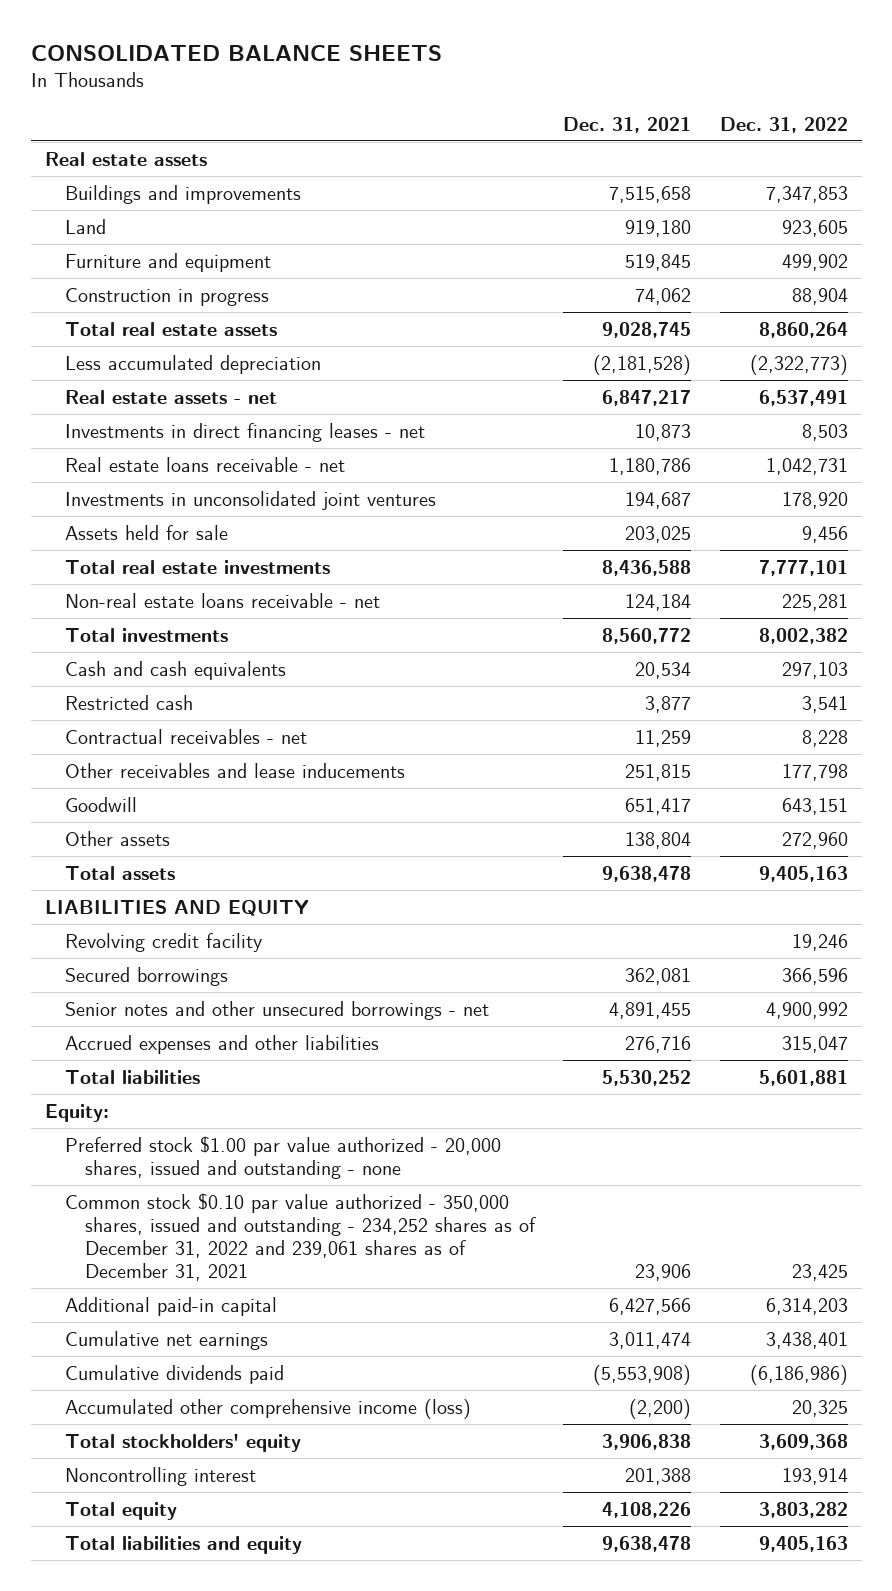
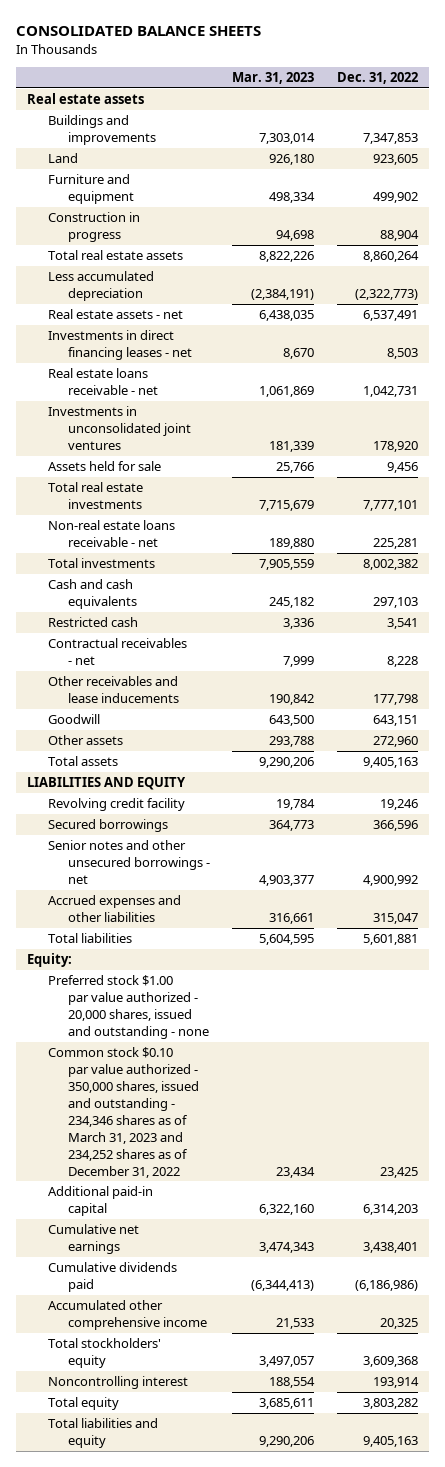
[563,116,692,133] Dec. 31, 2021 -> none
none -> [232,72,315,85] Mar. 31, 2023
[64,1192,537,1281] Common stock $0.10 par value authorized - 350,000 shares, issued and outstanding - 234,252 shares as of December 31, 2022 and 239,061 shares as of December 31, 2021 -> [47,1047,199,1178] Common stock $0.10 par value authorized - 350,000 shares, issued and outstanding - 234,346 shares as of March 31, 2023 and 234,252 shares as of December 31, 2022
[64,1398,471,1419] Accumulated other comprehensive income (loss) -> [47,1300,207,1331] Accumulated other comprehensive income

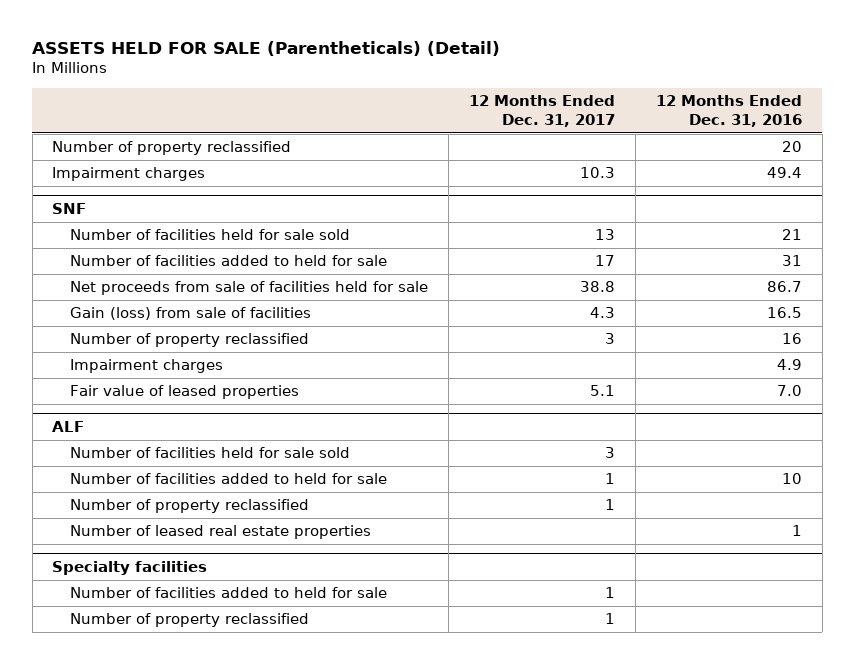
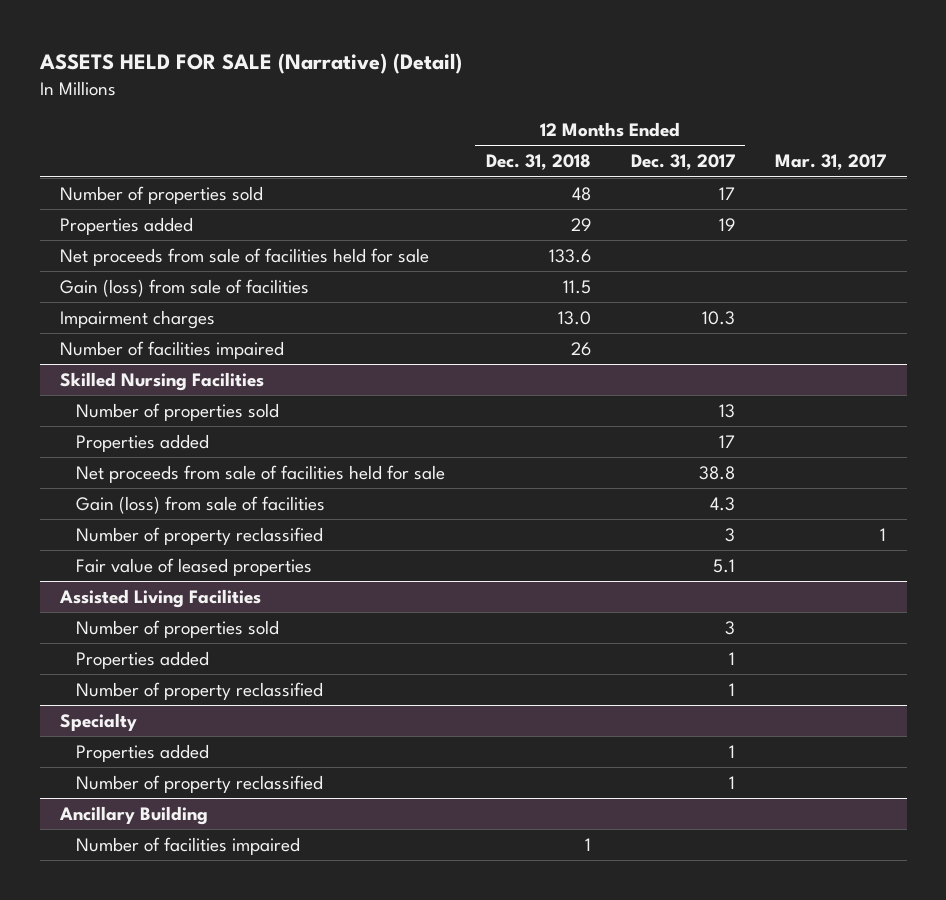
[32,41,501,57] ASSETS HELD FOR SALE (Parentheticals) (Detail) -> [38,53,462,75] ASSETS HELD FOR SALE (Narrative) (Detail)
[655,95,802,127] 12 Months Ended Dec. 31, 2016 -> none
none -> [485,154,591,171] Dec. 31, 2018
none -> [775,154,887,171] Mar. 31, 2017
[52,141,292,156] Number of property reclassified -> none
none -> [59,185,263,204] Number of properties sold
none -> [59,216,193,235] Properties added
none -> [59,247,429,266] Net proceeds from sale of facilities held for sale
none -> [59,278,309,297] Gain (loss) from sale of facilities
[70,229,351,241] Number of facilities held for sale sold -> none
[70,255,388,267] Number of facilities added to held for sale -> none
none -> [59,340,284,359] Number of facilities impaired
[52,202,87,214] SNF -> [59,371,264,391] Skilled Nursing Facilities
none -> [76,402,280,421] Number of properties sold
none -> [76,433,210,452] Properties added
[70,359,224,374] Impairment charges -> none
[70,447,351,459] Number of facilities held for sale sold -> none
[70,473,388,485] Number of facilities added to held for sale -> none
[52,420,85,432] ALF -> [58,588,261,608] Assisted Living Facilities
none -> [76,619,280,638] Number of properties sold
none -> [76,650,210,669] Properties added
[70,525,372,540] Number of leased real estate properties -> none
[70,587,388,599] Number of facilities added to held for sale -> none
[52,560,208,575] Specialty facilities -> [59,712,137,731] Specialty
none -> [76,743,210,762] Properties added
none -> [58,805,208,825] Ancillary Building
none -> [76,836,301,855] Number of facilities impaired

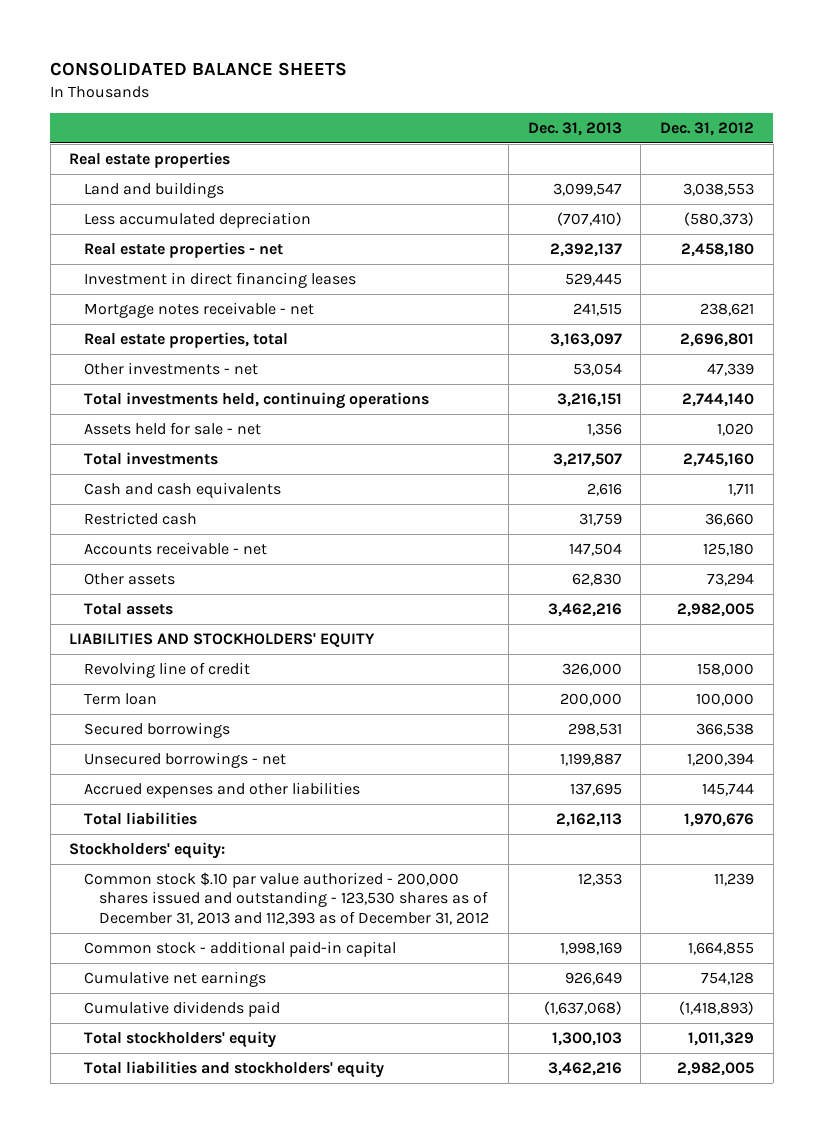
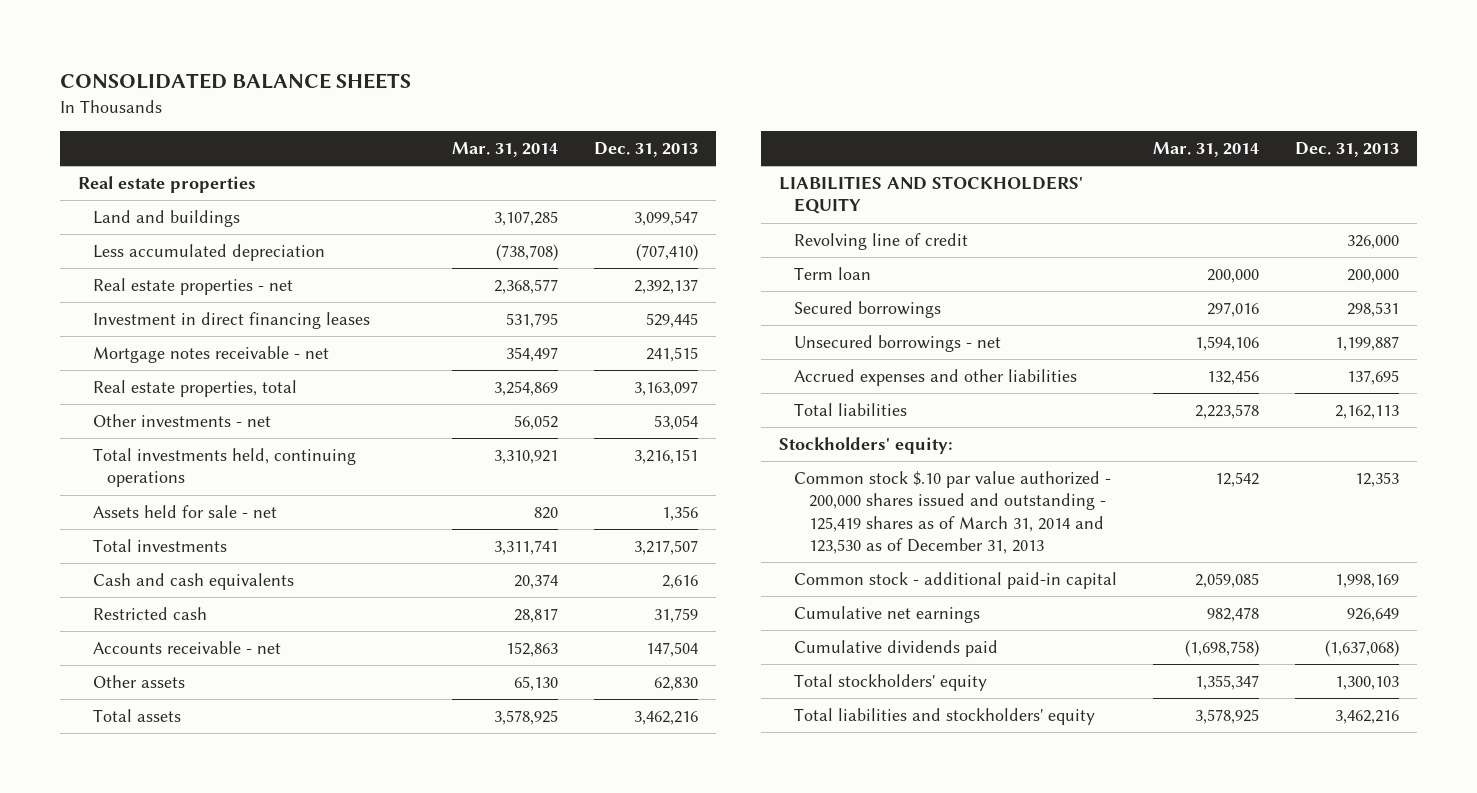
[660,121,755,136] Dec. 31, 2012 -> none
none -> [451,142,558,158] Mar. 31, 2014
[84,872,490,925] Common stock $.10 par value authorized - 200,000 shares issued and outstanding - 123,530 shares as of December 31, 2013 and 112,393 as of December 31, 2012 -> [793,471,1111,555] Common stock $.10 par value authorized - 200,000 shares issued and outstanding - 125,419 shares as of March 31, 2014 and 123,530 as of December 31, 2013

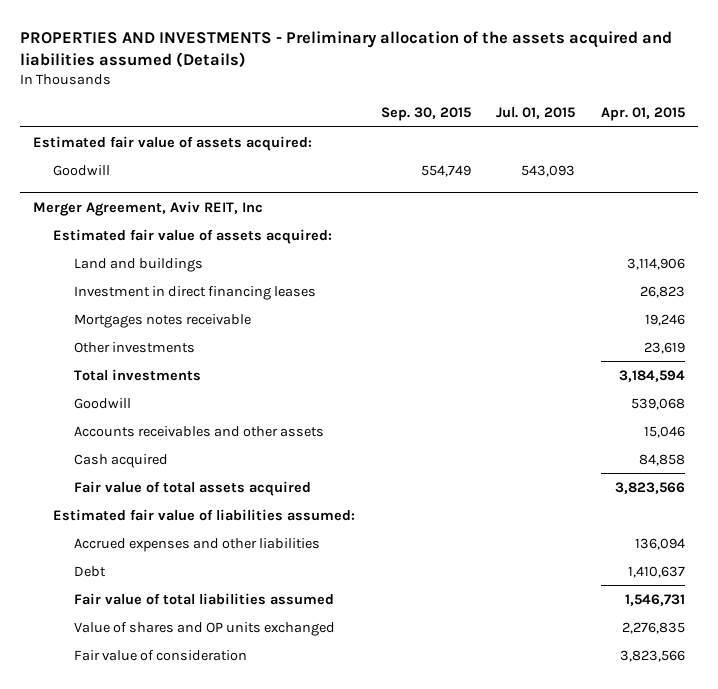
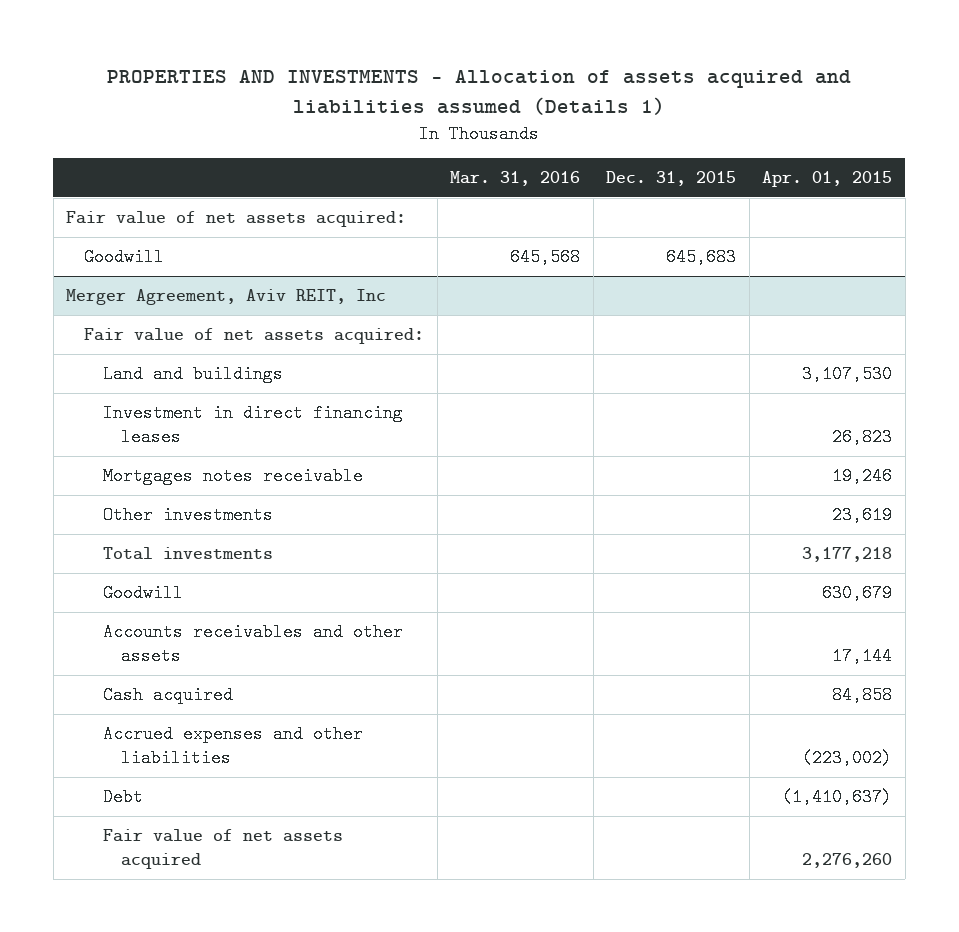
[20,30,673,67] PROPERTIES AND INVESTMENTS - Preliminary allocation of the assets acquired and liabilities assumed (Details) -> [107,69,852,115] PROPERTIES AND INVESTMENTS - Allocation of assets acquired and liabilities assumed (Details 1)
[380,107,471,122] Sep. 30, 2015 -> none
[496,107,576,120] Jul. 01, 2015 -> none
none -> [450,171,581,187] Mar. 31, 2016
none -> [606,171,737,187] Dec. 31, 2015
[33,135,313,151] Estimated fair value of assets acquired: -> [66,211,407,228] Fair value of net assets acquired:
[53,228,333,244] Estimated fair value of assets acquired: -> [84,328,425,345] Fair value of net assets acquired:
[626,257,685,270] 3,114,906 -> [802,365,893,384] 3,107,530
[618,369,685,382] 3,184,594 -> [802,547,893,563] 3,177,218
[630,397,685,410] 539,068 -> [822,584,893,603] 630,679
[643,425,685,438] 15,046 -> [832,647,893,666] 17,144
[73,480,311,496] Fair value of total assets acquired -> none
[53,508,356,521] Estimated fair value of liabilities assumed: -> none
[73,592,334,605] Fair value of total liabilities assumed -> none
[73,621,335,636] Value of shares and OP units exchanged -> none
[634,537,685,550] 136,094 -> [802,749,893,768] (223,002)
[627,565,685,578] 1,410,637 -> [782,788,893,807] (1,410,637)
[73,649,247,661] Fair value of consideration -> [102,829,343,870] Fair value of net assets acquired
[619,649,685,662] 3,823,566 -> [802,853,893,869] 2,276,260

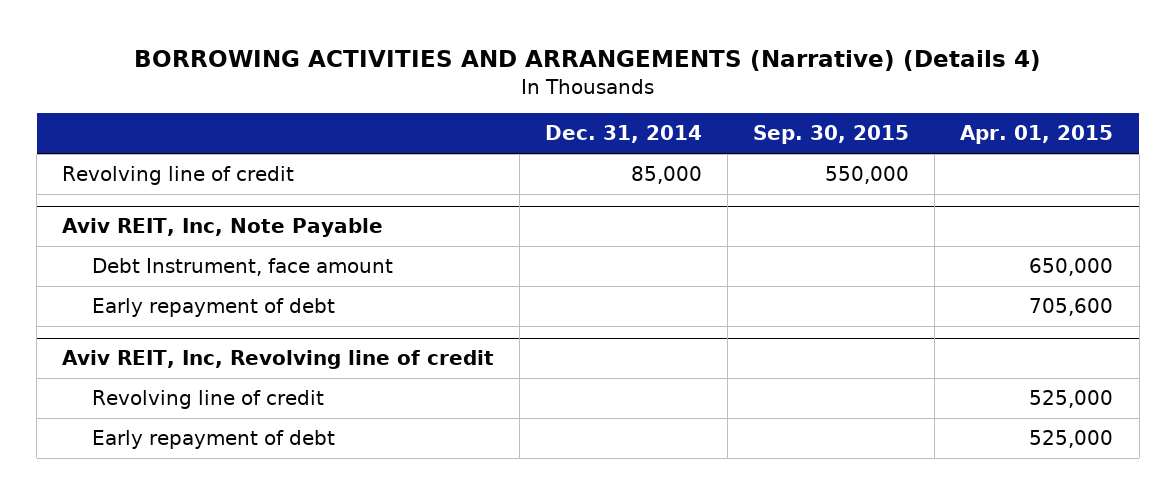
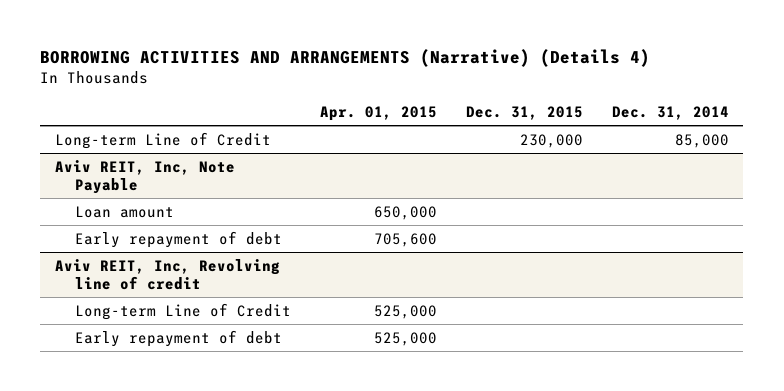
[753,125,910,145] Sep. 30, 2015 -> none
none -> [465,105,583,120] Dec. 31, 2015
[62,166,295,186] Revolving line of credit -> [54,131,271,149] Long-term Line of Credit
[91,258,393,277] Debt Instrument, face amount -> [75,205,175,218] Loan amount
[91,390,324,410] Revolving line of credit -> [75,302,292,320] Long-term Line of Credit

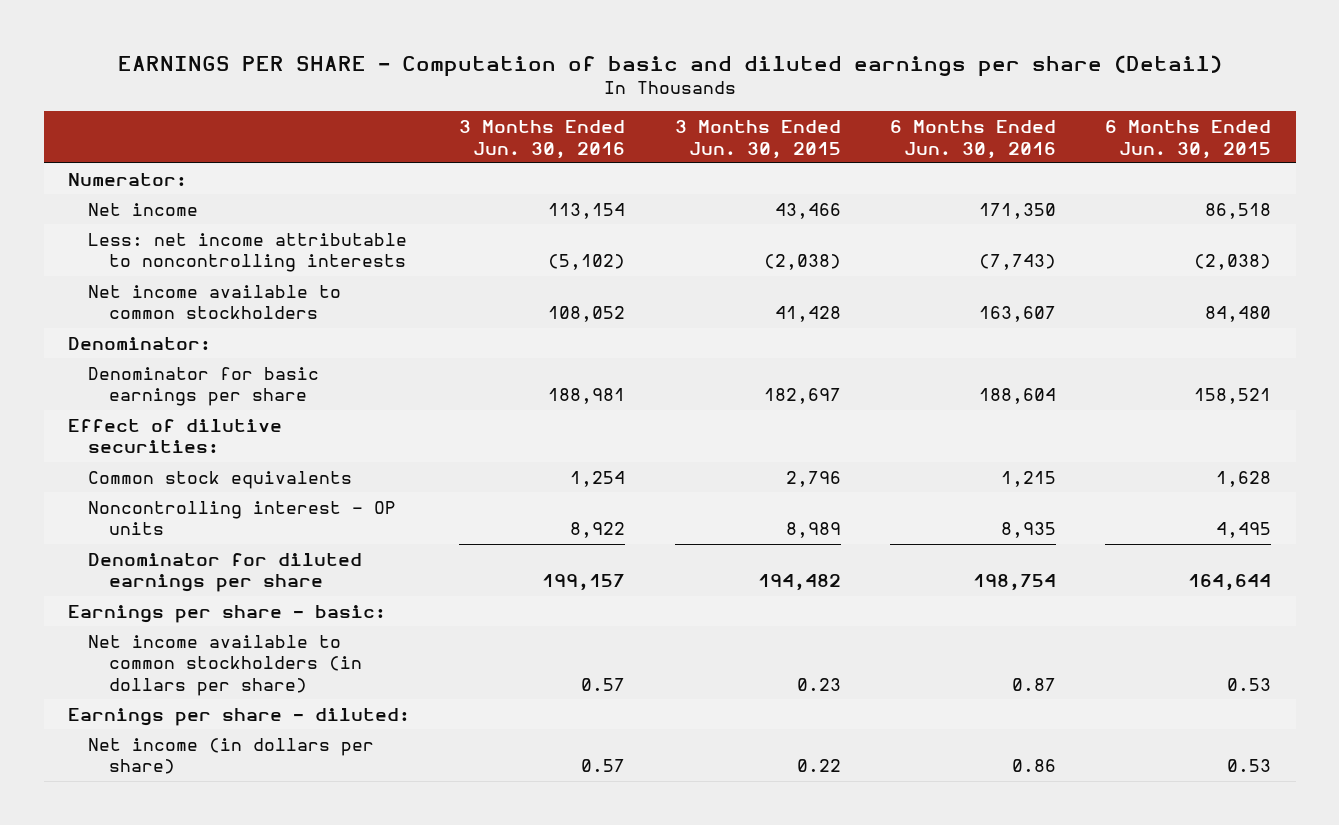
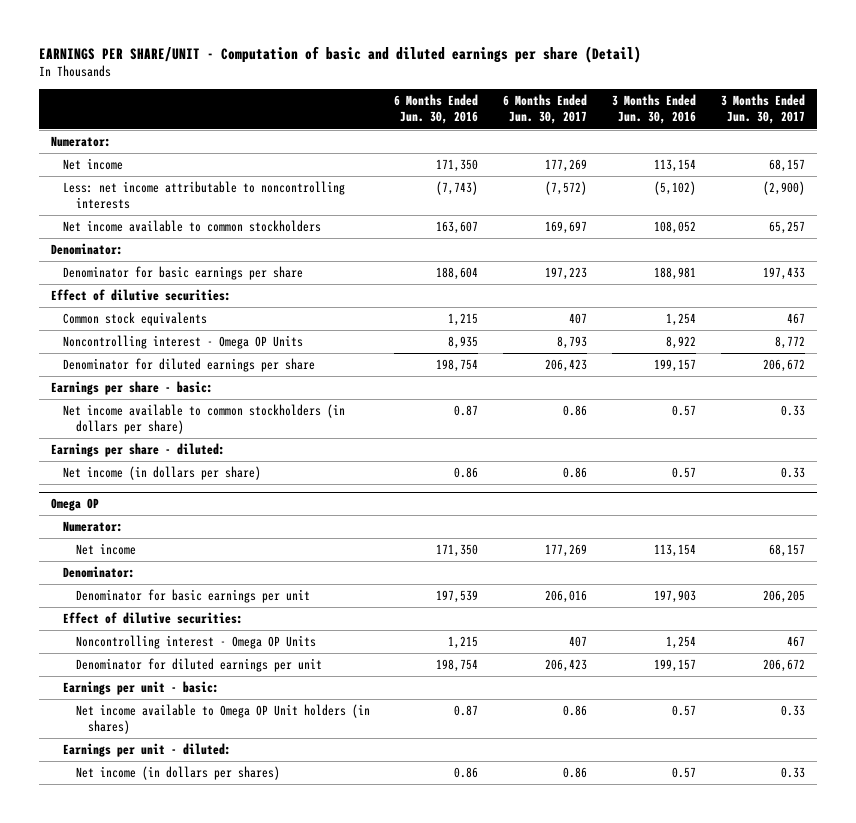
[117,54,1222,77] EARNINGS PER SHARE - Computation of basic and diluted earnings per share (Detail) -> [38,45,641,63] EARNINGS PER SHARE/UNIT - Computation of basic and diluted earnings per share (Detail)
[674,119,841,159] 3 Months Ended Jun. 30, 2015 -> none
[1104,119,1271,159] 6 Months Ended Jun. 30, 2015 -> none
none -> [503,94,588,125] 6 Months Ended Jun. 30, 2017
none -> [720,94,805,125] 3 Months Ended Jun. 30, 2017
[88,500,397,536] Noncontrolling interest - OP units -> [63,335,304,350] Noncontrolling interest - Omega OP Units
none -> [51,498,100,512] Omega OP
none -> [63,521,124,533] Numerator:
none -> [75,543,136,556] Net income
none -> [63,566,136,579] Denominator:
none -> [75,589,310,604] Denominator for basic earnings per unit
none -> [63,612,244,625] Effect of dilutive securities:
none -> [75,635,316,650] Noncontrolling interest - Omega OP Units
none -> [75,658,322,673] Denominator for diluted earnings per unit
none -> [63,681,220,696] Earnings per unit - basic:
none -> [75,704,370,735] Net income available to Omega OP Unit holders (in shares)
none -> [63,743,232,758] Earnings per unit - diluted:
none -> [75,766,280,781] Net income (in dollars per shares)

